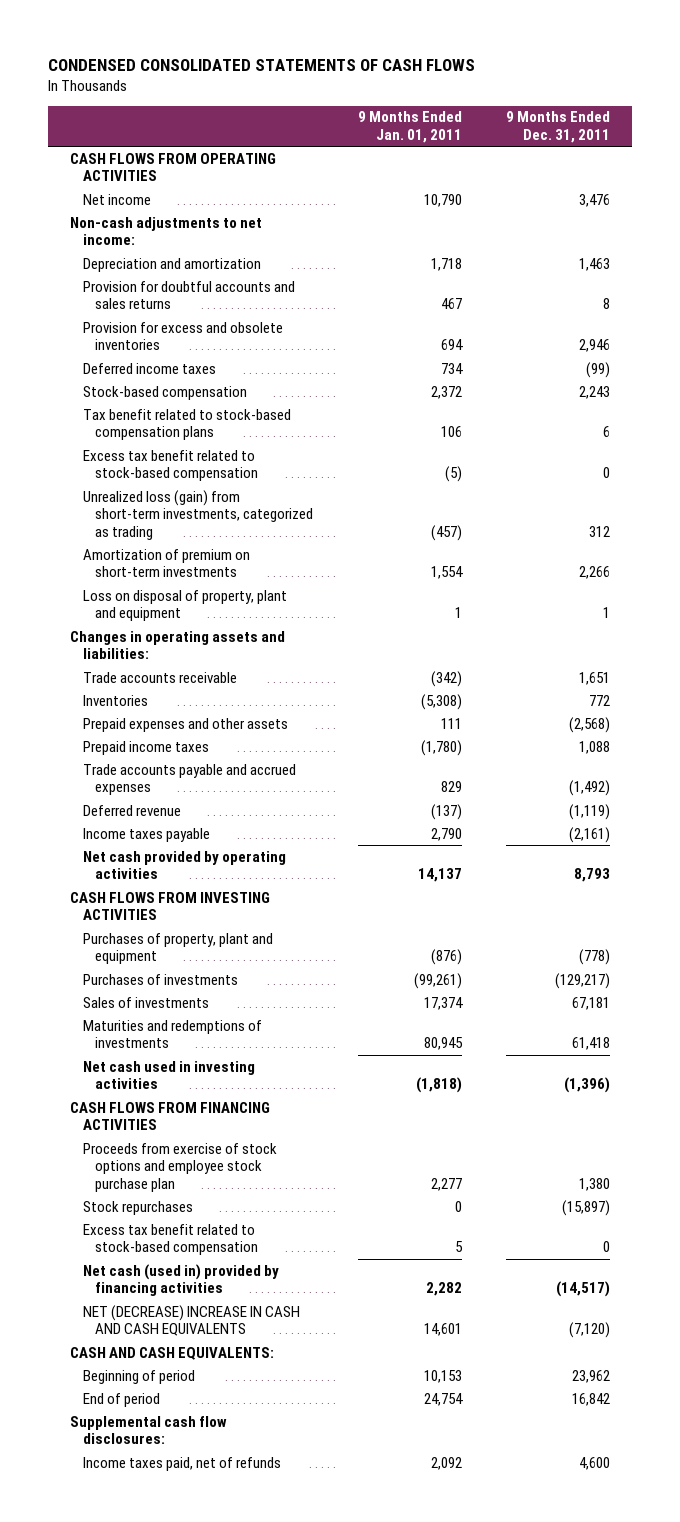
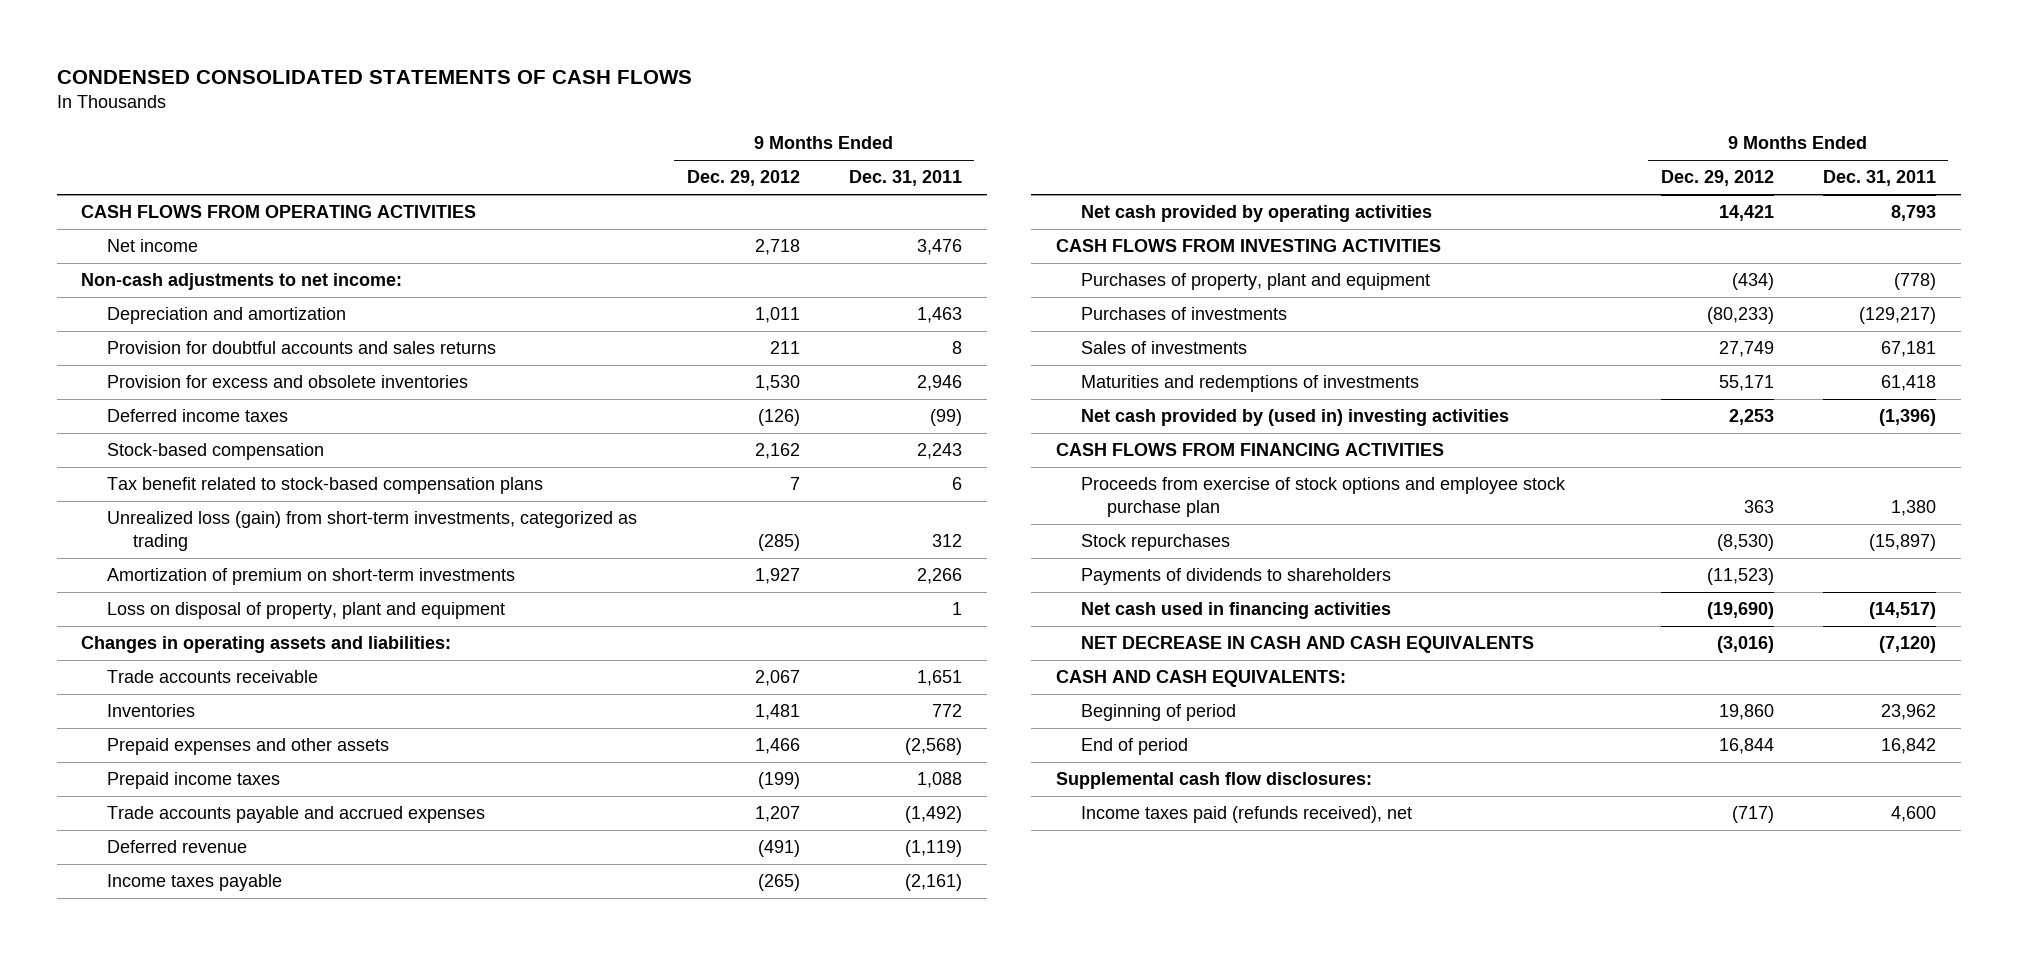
[357,111,462,144] 9 Months Ended Jan. 01, 2011 -> none
none -> [686,170,800,187] Dec. 29, 2012
[82,449,259,482] Excess tax benefit related to stock-based compensation -> none
[82,1060,255,1090] Net cash used in investing activities -> [1081,409,1510,427] Net cash provided by (used in) investing activities
[82,1223,259,1256] Excess tax benefit related to stock-based compensation -> none
none -> [1081,568,1392,586] Payments of dividends to shareholders
[82,1263,279,1297] Net cash (used in) provided by financing activities -> [1081,602,1392,620] Net cash used in financing activities
[82,1304,300,1337] NET (DECREASE) INCREASE IN CASH AND CASH EQUIVALENTS -> [1081,636,1535,654] NET DECREASE IN CASH AND CASH EQUIVALENTS
[82,1456,281,1471] Income taxes paid, net of refunds -> [1081,806,1413,824] Income taxes paid (refunds received), net

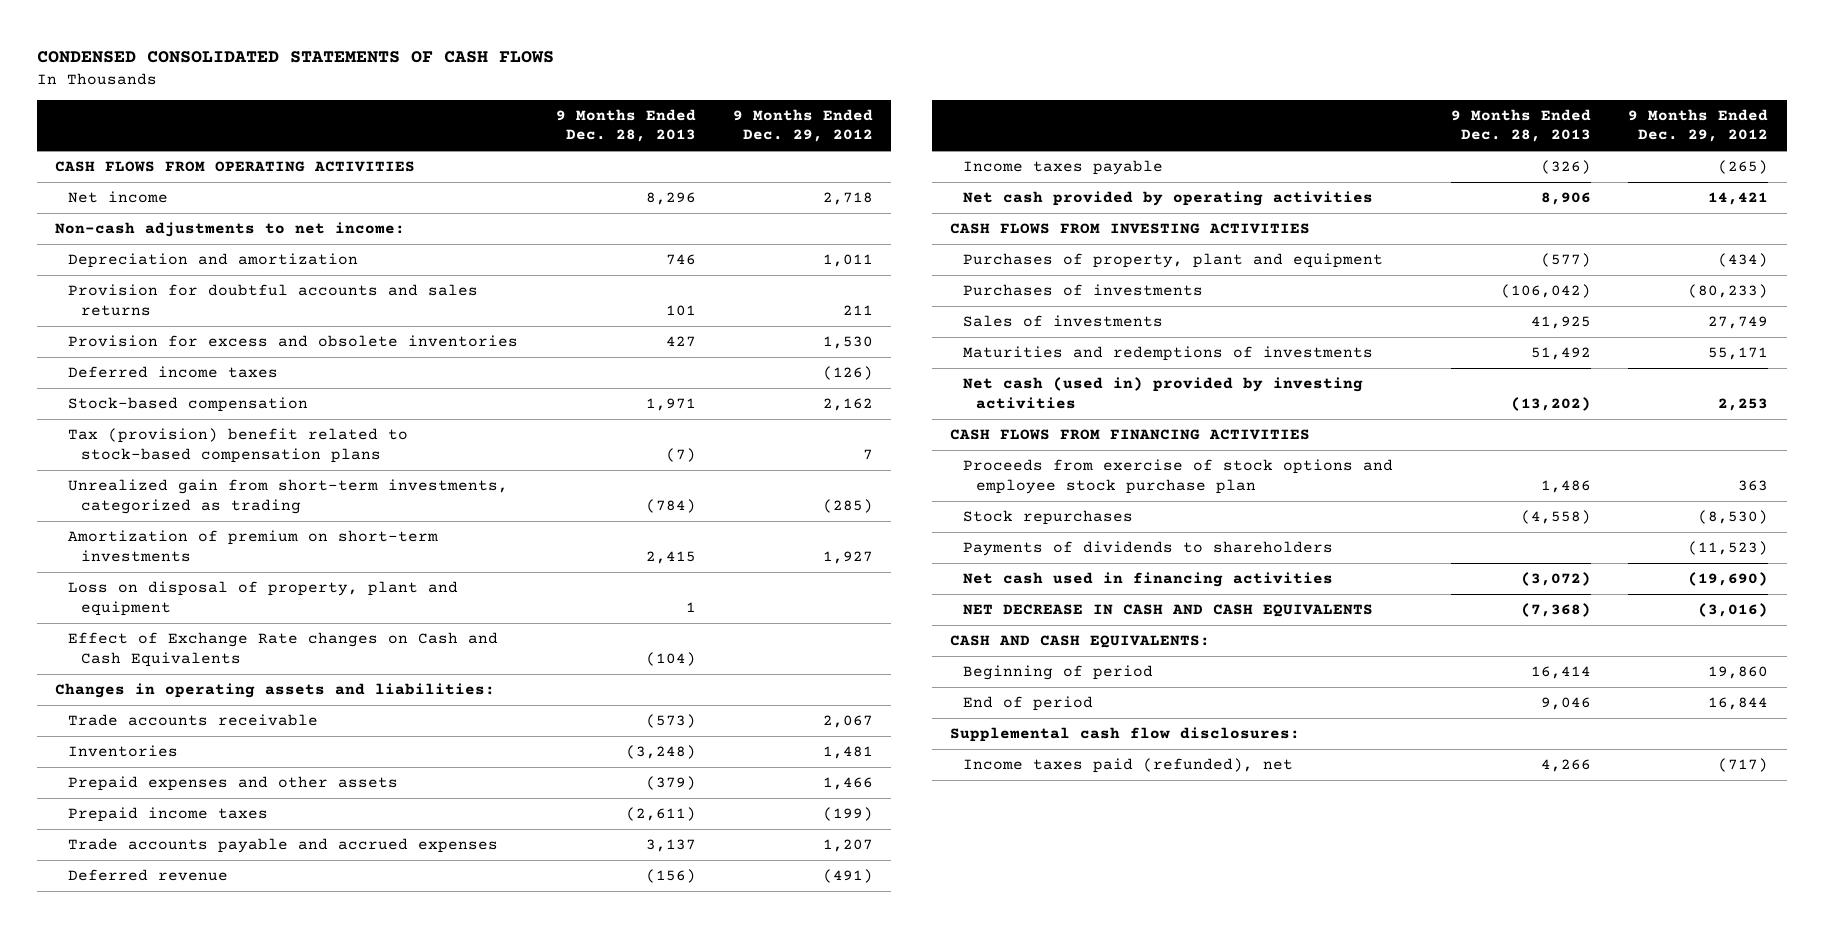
[848,170,962,187] Dec. 31, 2011 -> none
none -> [555,108,696,143] 9 Months Ended Dec. 28, 2013
[107,477,544,495] Tax benefit related to stock-based compensation plans -> [68,428,409,463] Tax (provision) benefit related to stock-based compensation plans
[107,511,638,552] Unrealized loss (gain) from short-term investments, categorized as trading -> [68,479,509,514] Unrealized gain from short-term investments, categorized as trading
none -> [68,632,499,667] Effect of Exchange Rate changes on Cash and Cash Equivalents
[1081,409,1510,427] Net cash provided by (used in) investing activities -> [963,377,1364,409] Net cash (used in) provided by investing activities
[1081,806,1413,824] Income taxes paid (refunds received), net -> [963,758,1294,774] Income taxes paid (refunded), net

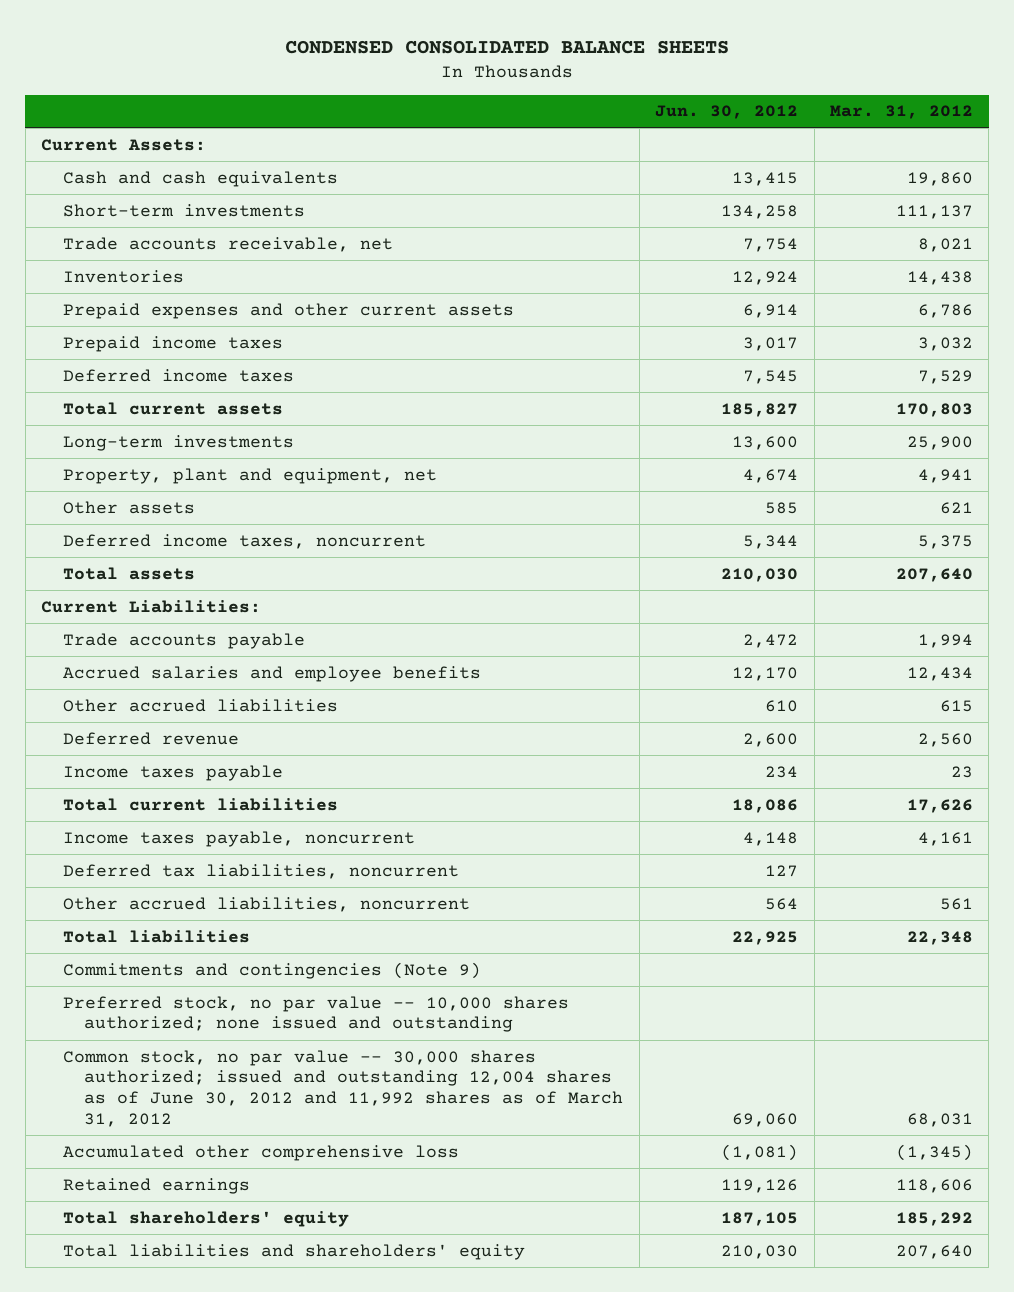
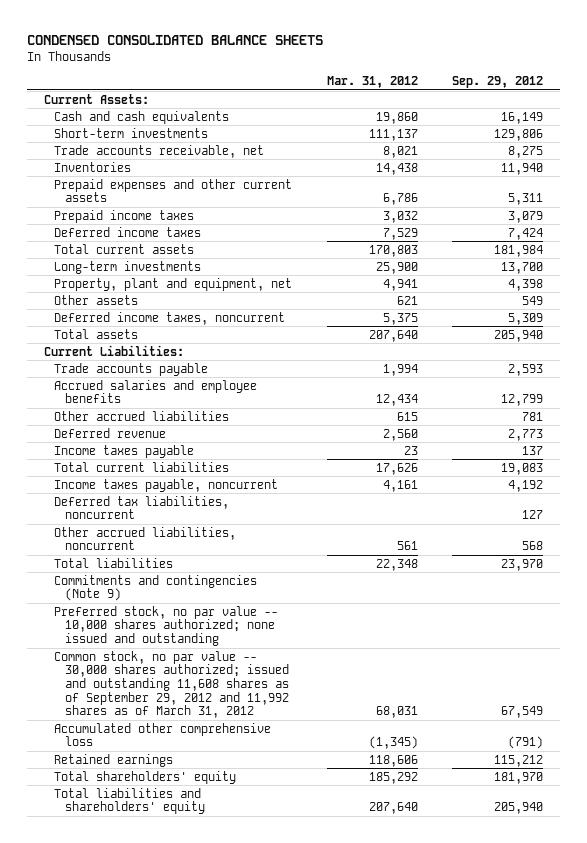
[655,105,799,120] Jun. 30, 2012 -> none
none -> [452,76,544,89] Sep. 29, 2012
[62,1049,624,1128] Common stock, no par value -- 30,000 shares authorized; issued and outstanding 12,004 shares as of June 30, 2012 and 11,992 shares as of March 31, 2012 -> [54,650,289,719] Common stock, no par value -- 30,000 shares authorized; issued and outstanding 11,608 shares as of September 29, 2012 and 11,992 shares as of March 31, 2012

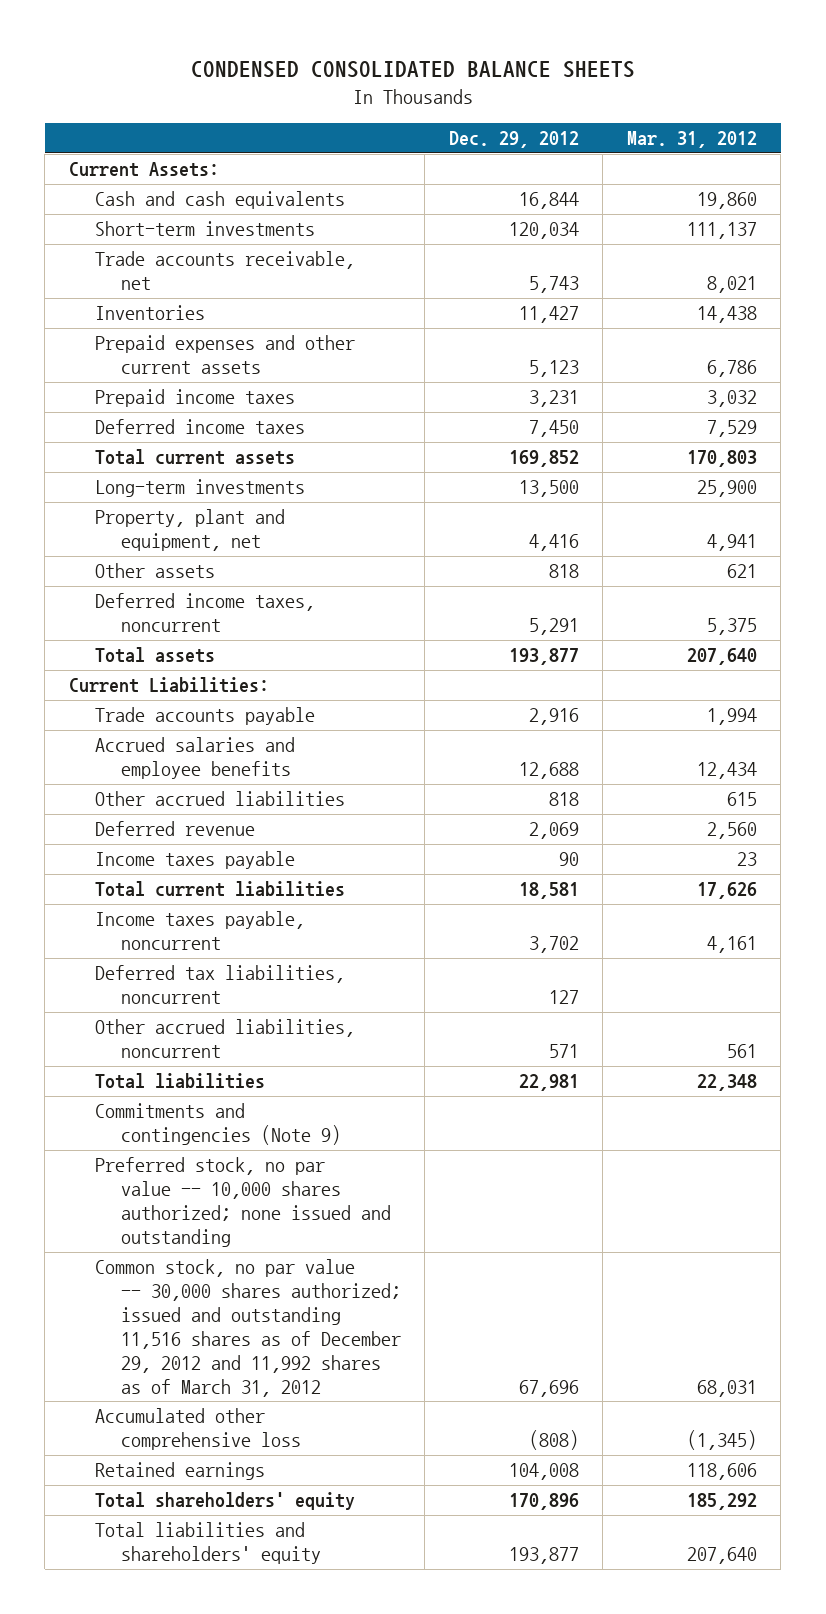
[452,76,544,89] Sep. 29, 2012 -> none
none -> [448,131,579,149] Dec. 29, 2012
[54,650,289,719] Common stock, no par value -- 30,000 shares authorized; issued and outstanding 11,608 shares as of September 29, 2012 and 11,992 shares as of March 31, 2012 -> [94,1259,401,1397] Common stock, no par value -- 30,000 shares authorized; issued and outstanding 11,516 shares as of December 29, 2012 and 11,992 shares as of March 31, 2012

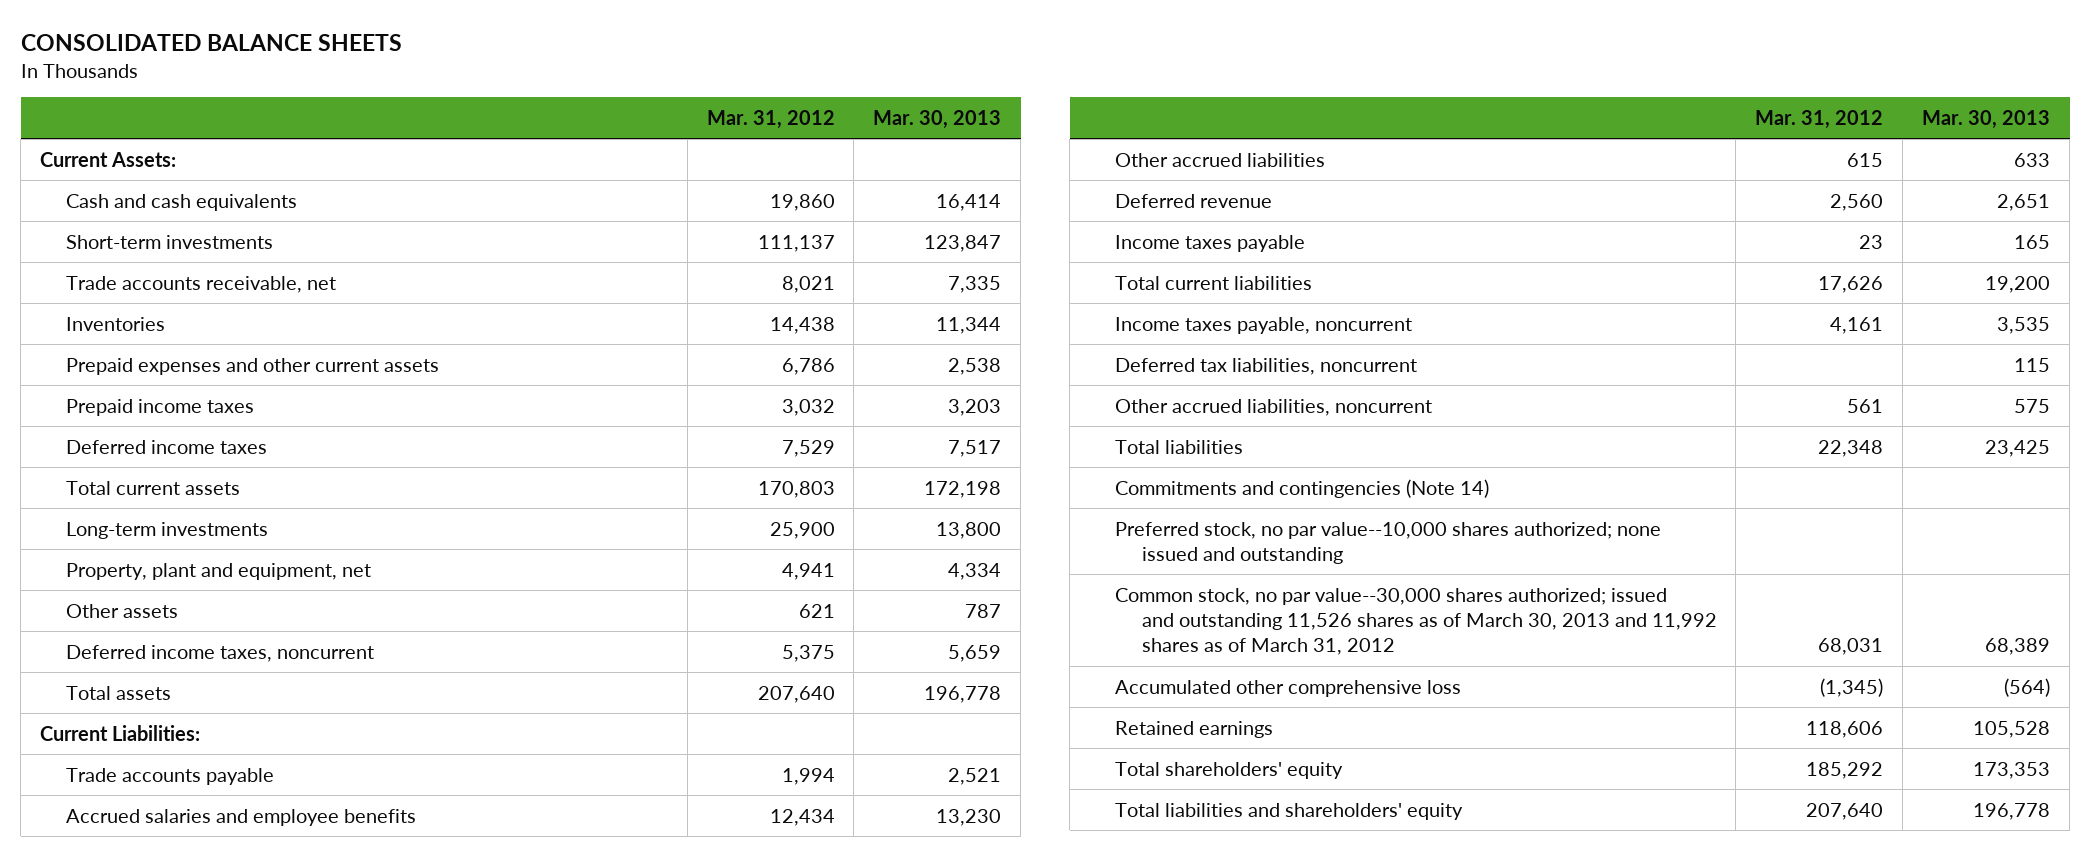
[190,60,635,78] CONDENSED CONSOLIDATED BALANCE SHEETS -> [20,34,402,52] CONSOLIDATED BALANCE SHEETS
[448,131,579,149] Dec. 29, 2012 -> none
none -> [873,109,1002,129] Mar. 30, 2013
[94,1103,341,1146] Commitments and contingencies (Note 9) -> [1115,478,1490,498] Commitments and contingencies (Note 14)
[94,1157,391,1248] Preferred stock, no par value -- 10,000 shares authorized; none issued and outstanding -> [1115,521,1662,564] Preferred stock, no par value--10,000 shares authorized; none issued and outstanding
[94,1259,401,1397] Common stock, no par value -- 30,000 shares authorized; issued and outstanding 11,516 shares as of December 29, 2012 and 11,992 shares as of March 31, 2012 -> [1115,587,1717,656] Common stock, no par value--30,000 shares authorized; issued and outstanding 11,526 shares as of March 30, 2013 and 11,992 shares as of March 31, 2012

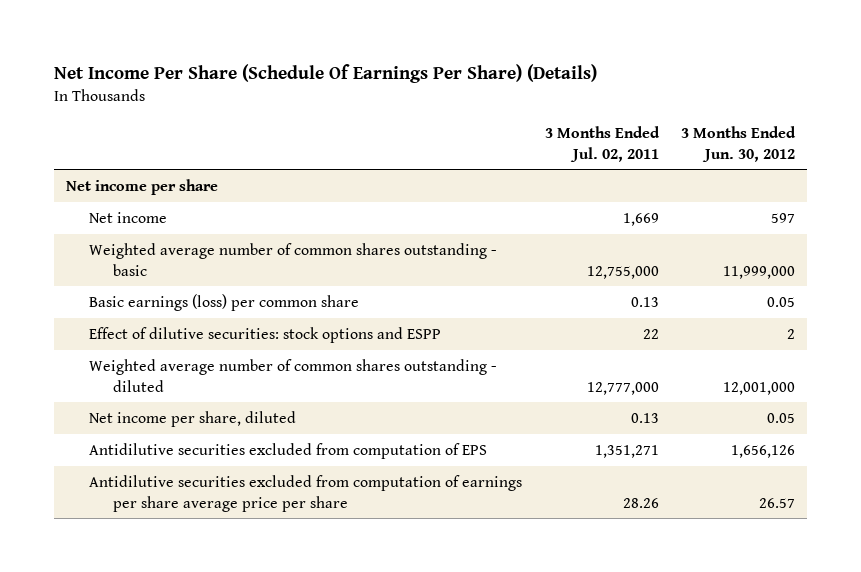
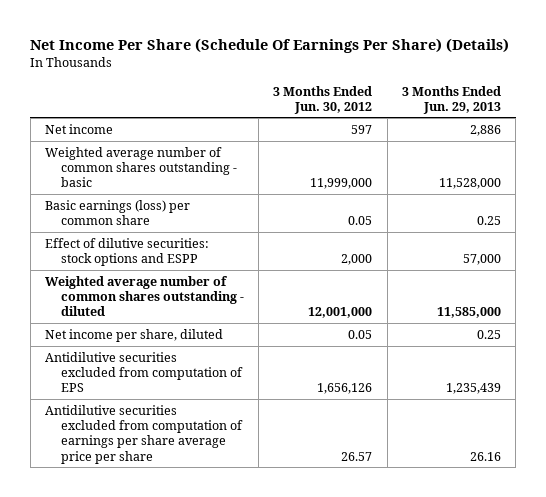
[544,125,660,162] 3 Months Ended Jul. 02, 2011 -> none
none -> [401,85,501,114] 3 Months Ended Jun. 29, 2013
[65,178,218,195] Net income per share -> none
[787,328,796,339] 2 -> [341,254,373,266] 2,000

